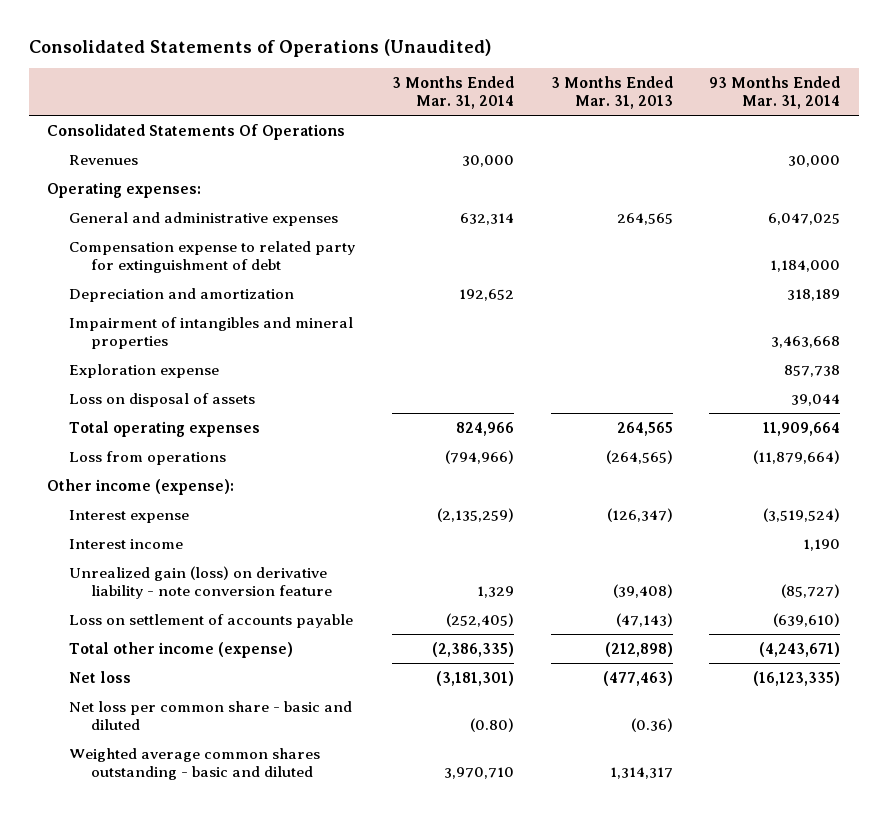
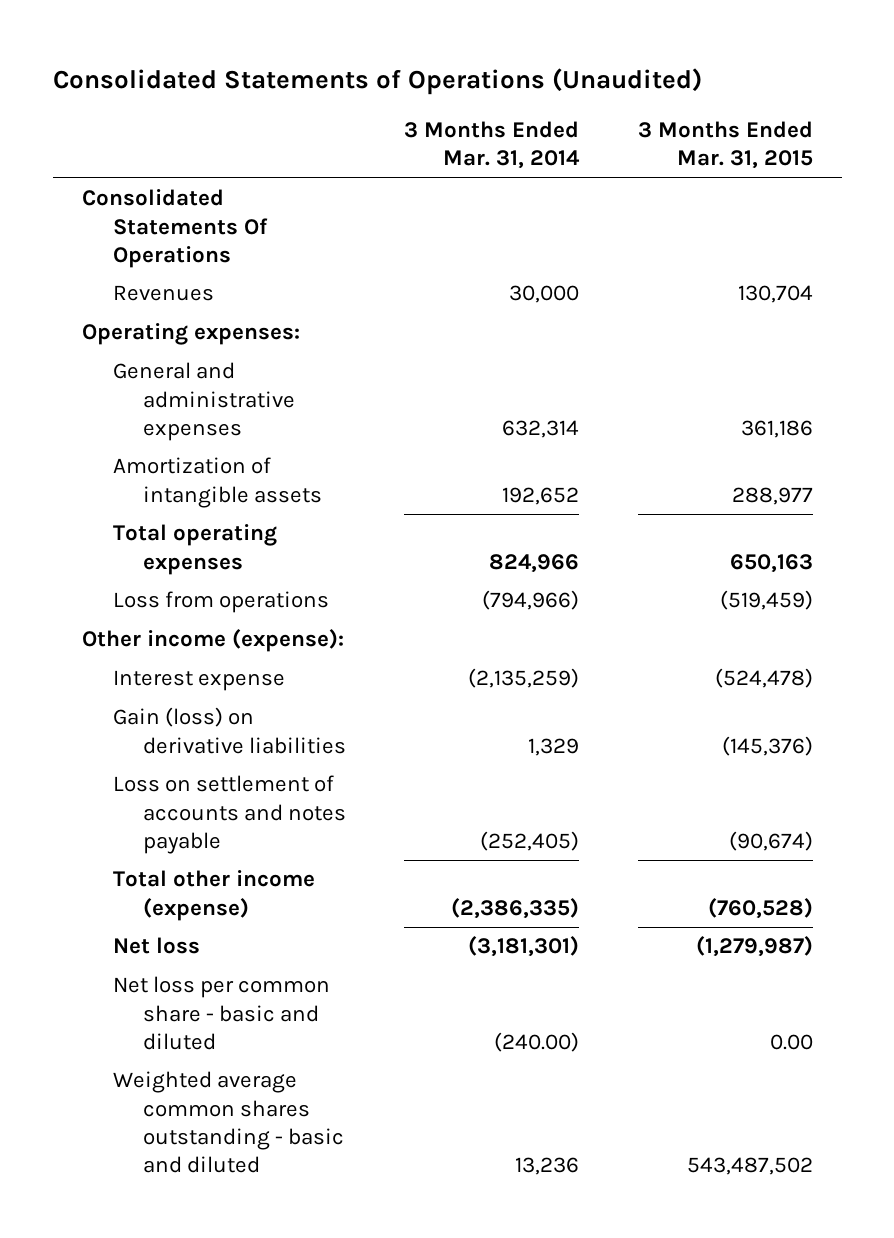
[550,75,673,110] 3 Months Ended Mar. 31, 2013 -> none
[709,75,841,110] 93 Months Ended Mar. 31, 2014 -> none
none -> [637,120,813,170] 3 Months Ended Mar. 31, 2015
[68,240,355,274] Compensation expense to related party for extinguishment of debt -> none
[68,316,353,350] Impairment of intangibles and mineral properties -> none
[68,363,219,378] Exploration expense -> none
[68,392,255,407] Loss on disposal of assets -> none
[68,287,294,302] Depreciation and amortization -> [112,457,323,508] Amortization of intangible assets
[68,538,183,549] Interest income -> none
[68,565,332,600] Unrealized gain (loss) on derivative liability - note conversion feature -> [112,707,347,754] Gain (loss) on derivative liabilities
[68,613,353,628] Loss on settlement of accounts payable -> [112,775,347,855] Loss on settlement of accounts and notes payable
[469,718,514,733] (0.80) -> [494,1032,580,1053] (240.00)
[443,767,514,780] 3,970,710 -> [515,1157,580,1176] 13,236

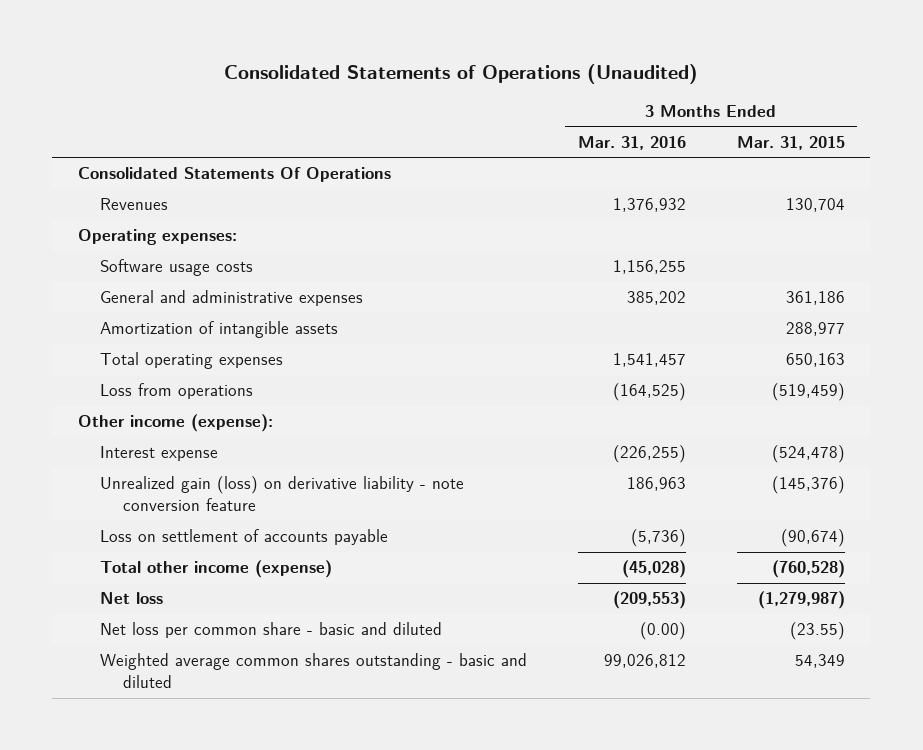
[404,120,581,170] 3 Months Ended Mar. 31, 2014 -> none
none -> [578,135,687,150] Mar. 31, 2016
none -> [100,259,254,277] Software usage costs
[112,707,347,754] Gain (loss) on derivative liabilities -> [100,476,465,512] Unrealized gain (loss) on derivative liability - note conversion feature
[112,775,347,855] Loss on settlement of accounts and notes payable -> [100,529,389,546] Loss on settlement of accounts payable
[769,1034,813,1051] 0.00 -> [789,622,845,641] (23.55)
[686,1157,813,1176] 543,487,502 -> [794,654,845,669] 54,349

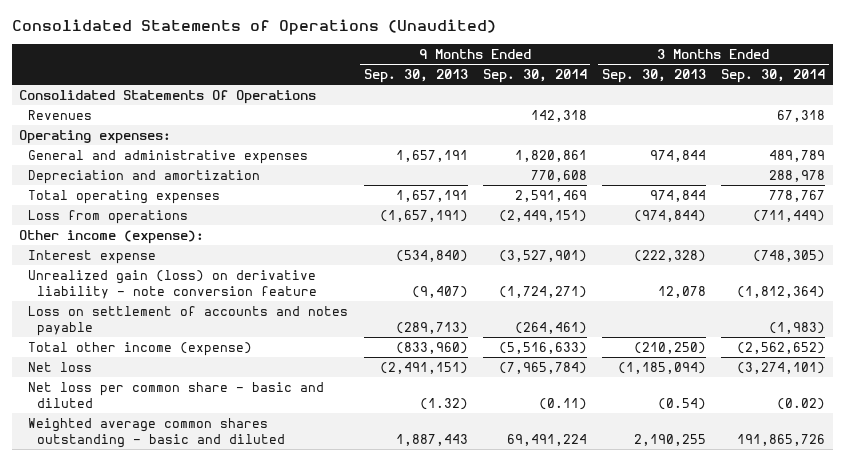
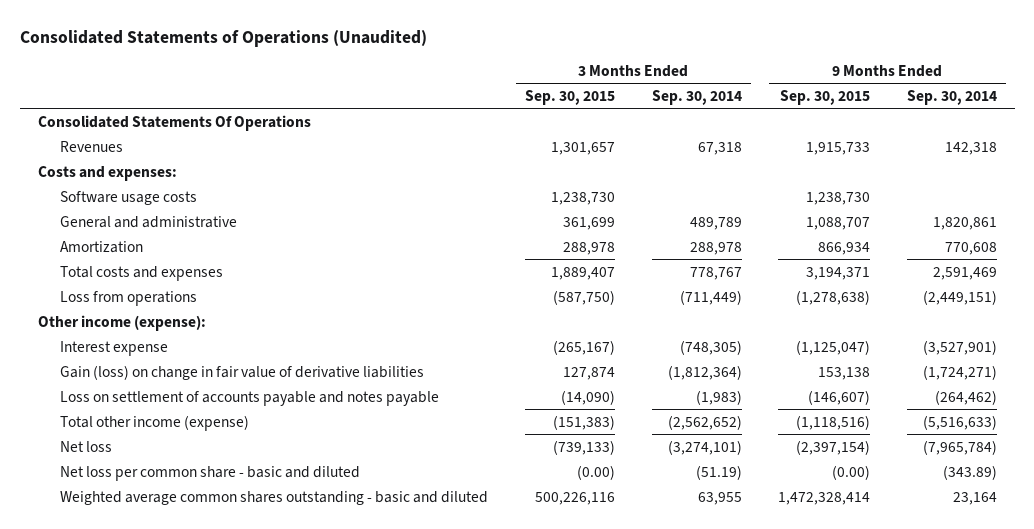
[363,68,468,83] Sep. 30, 2013 -> none
[601,68,706,83] Sep. 30, 2013 -> none
none -> [525,90,616,106] Sep. 30, 2015
none -> [780,90,871,106] Sep. 30, 2015
[19,129,172,144] Operating expenses: -> [37,165,177,181] Costs and expenses:
none -> [60,190,198,205] Software usage costs
[28,149,309,164] General and administrative expenses -> [60,215,238,228] General and administrative
[28,169,261,184] Depreciation and amortization -> [60,240,144,253] Amortization
[28,189,221,204] Total operating expenses -> [60,265,224,281] Total costs and expenses
[28,269,318,299] Unrealized gain (loss) on derivative liability - note conversion feature -> [60,364,425,380] Gain (loss) on change in fair value of derivative liabilities
[28,305,349,336] Loss on settlement of accounts and notes payable -> [60,390,440,406] Loss on settlement of accounts payable and notes payable
[514,321,587,334] (264,461) -> [934,389,997,405] (264,462)
[538,397,587,410] (0.11) -> [942,464,997,480] (343.89)
[777,397,826,410] (0.02) -> [695,464,742,480] (51.19)
[506,433,587,446] 69,491,224 -> [952,491,997,505] 23,164
[737,433,826,446] 191,865,726 -> [697,491,742,505] 63,955

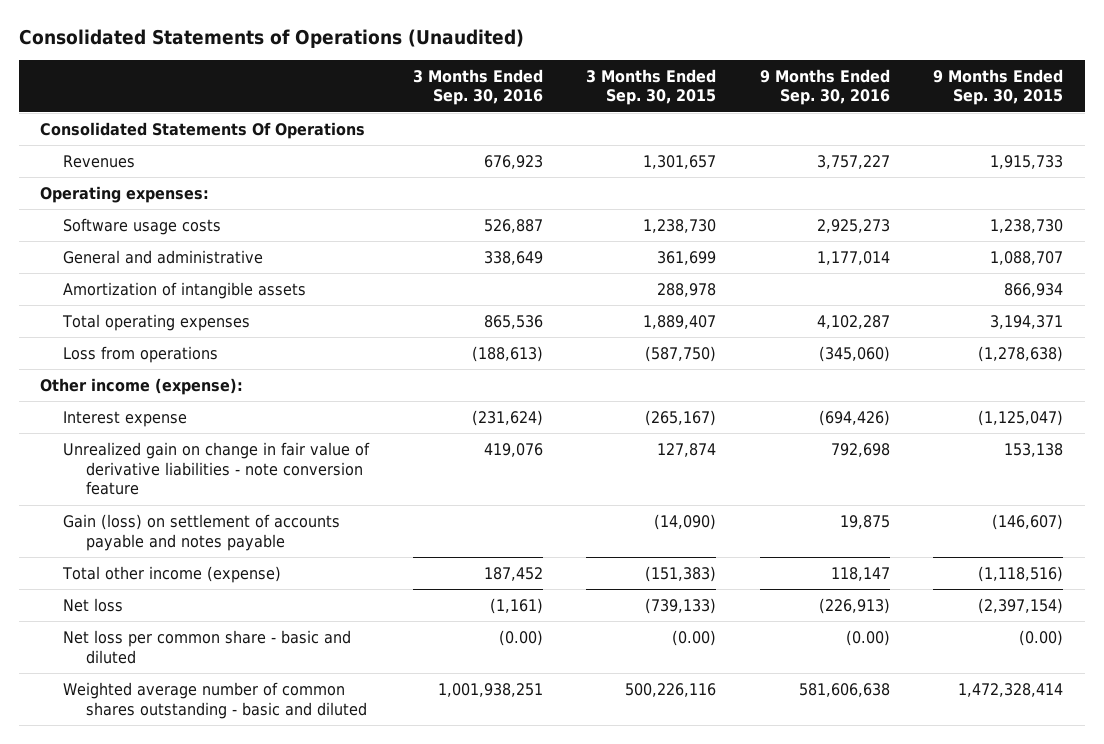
[651,90,742,106] Sep. 30, 2014 -> none
[906,90,997,106] Sep. 30, 2014 -> none
none -> [412,68,543,106] 3 Months Ended Sep. 30, 2016
none -> [759,68,890,106] 9 Months Ended Sep. 30, 2016
[37,165,177,181] Costs and expenses: -> [40,186,210,204] Operating expenses:
[60,240,144,253] Amortization -> [63,282,307,300] Amortization of intangible assets
[60,265,224,281] Total costs and expenses -> [62,314,251,332] Total operating expenses
[60,364,425,380] Gain (loss) on change in fair value of derivative liabilities -> [63,442,371,496] Unrealized gain on change in fair value of derivative liabilities - note conversion feature
[60,390,440,406] Loss on settlement of accounts payable and notes payable -> [63,514,341,551] Gain (loss) on settlement of accounts payable and notes payable
[60,490,489,505] Weighted average common shares outstanding - basic and diluted -> [63,682,368,719] Weighted average number of common shares outstanding - basic and diluted

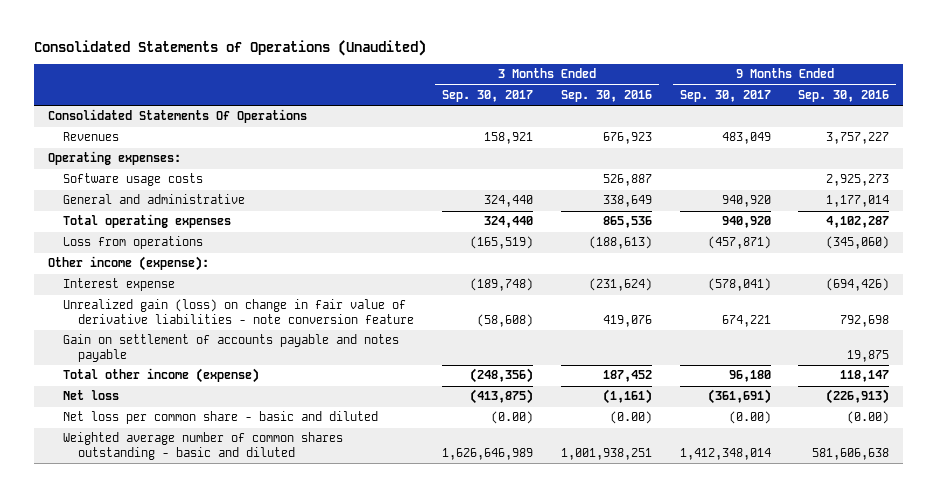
[586,68,717,106] 3 Months Ended Sep. 30, 2015 -> none
[933,68,1064,106] 9 Months Ended Sep. 30, 2015 -> none
none -> [442,89,534,102] Sep. 30, 2017
none -> [679,89,771,102] Sep. 30, 2017
[63,282,307,300] Amortization of intangible assets -> none
[63,442,371,496] Unrealized gain on change in fair value of derivative liabilities - note conversion feature -> [63,299,415,325] Unrealized gain (loss) on change in fair value of derivative liabilities - note conversion feature
[63,514,341,551] Gain (loss) on settlement of accounts payable and notes payable -> [63,334,400,363] Gain on settlement of accounts payable and notes payable

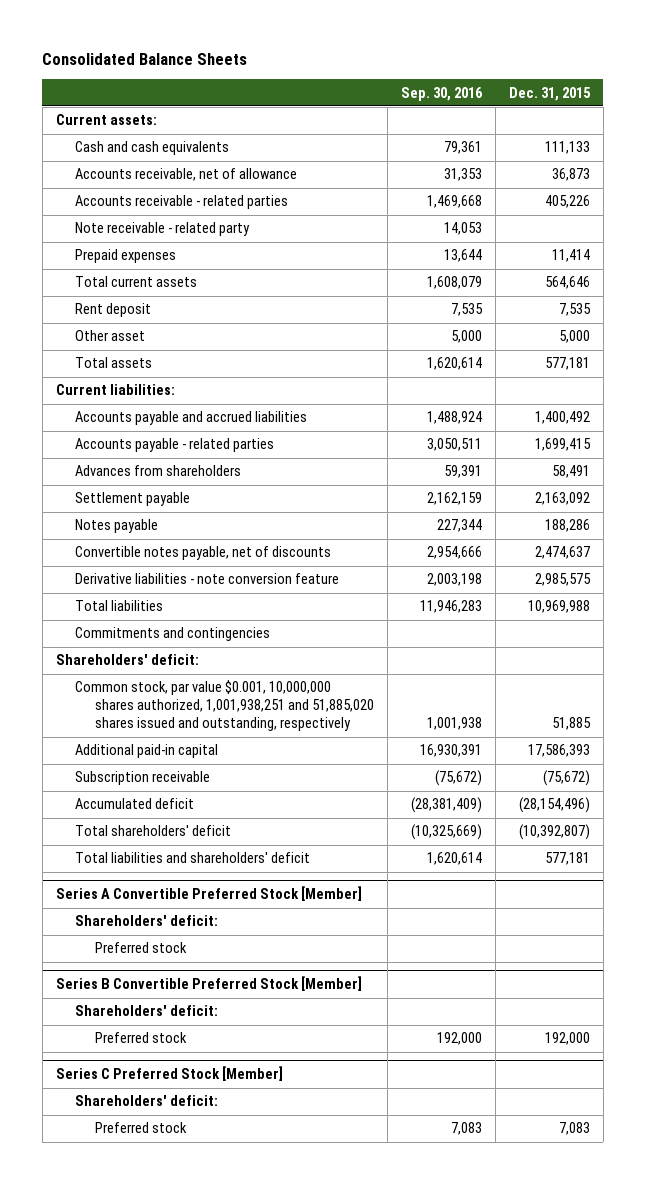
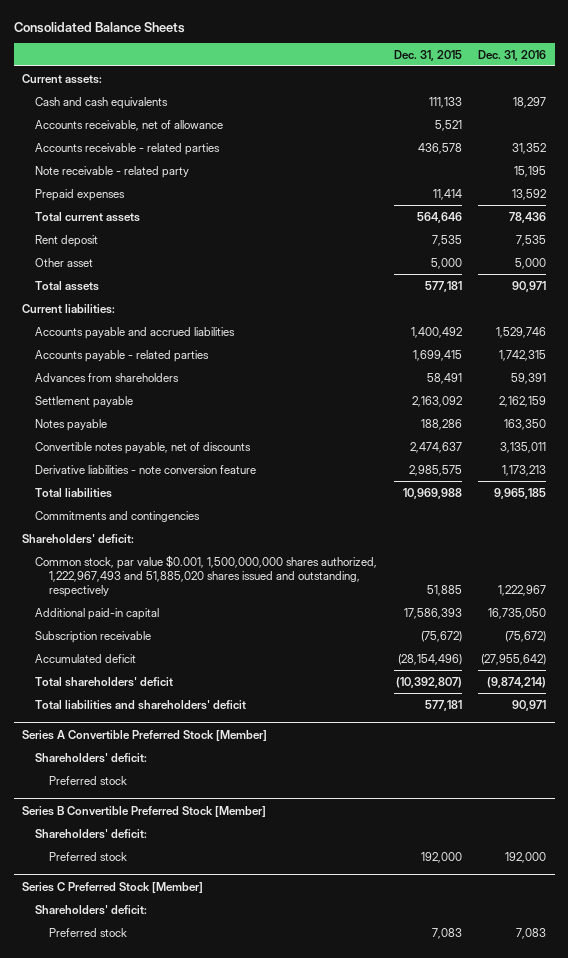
[400,86,483,101] Sep. 30, 2016 -> none
none -> [478,49,547,61] Dec. 31, 2016
[551,168,590,182] 36,873 -> [434,119,462,131] 5,521
[544,195,590,209] 405,226 -> [417,142,462,154] 436,578
[75,680,374,732] Common stock, par value $0.001, 10,000,000 shares authorized, 1,001,938,251 and 51,885,020 shares issued and outstanding, respectively -> [35,554,378,597] Common stock, par value $0.001, 1,500,000,000 shares authorized, 1,222,967,493 and 51,885,020 shares issued and outstanding, respectively

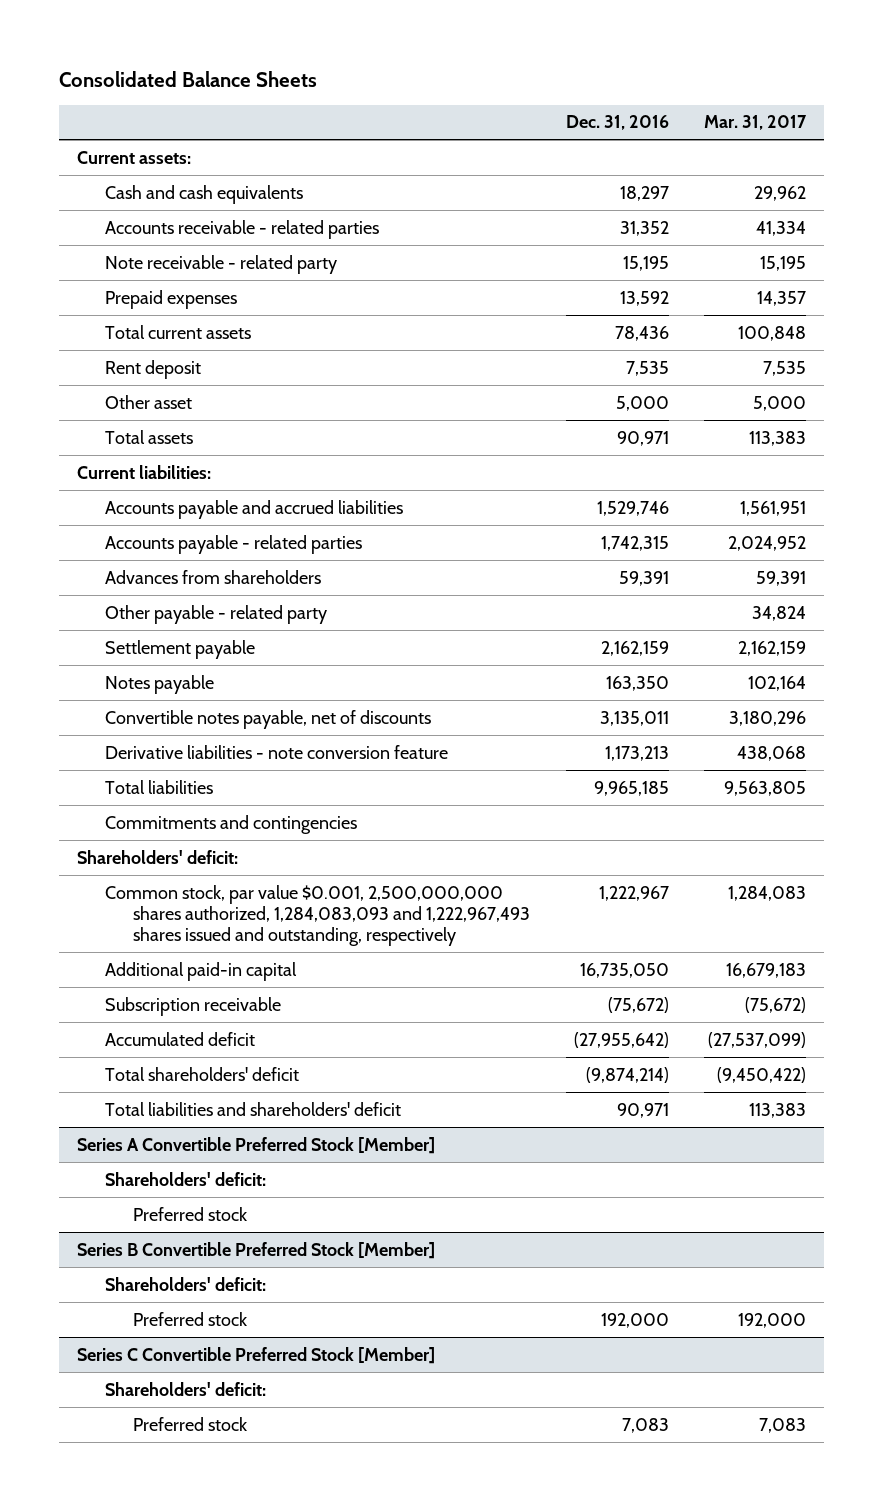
[393,49,462,61] Dec. 31, 2015 -> none
none -> [704,115,808,131] Mar. 31, 2017
[35,119,224,131] Accounts receivable, net of allowance -> none
none -> [104,604,327,624] Other payable - related party
[35,554,378,597] Common stock, par value $0.001, 1,500,000,000 shares authorized, 1,222,967,493 and 51,885,020 shares issued and outstanding, respectively -> [104,884,531,946] Common stock, par value $0.001, 2,500,000,000 shares authorized, 1,284,083,093 and 1,222,967,493 shares issued and outstanding, respectively
[22,881,204,893] Series C Preferred Stock [Member] -> [76,1346,435,1364] Series C Convertible Preferred Stock [Member]

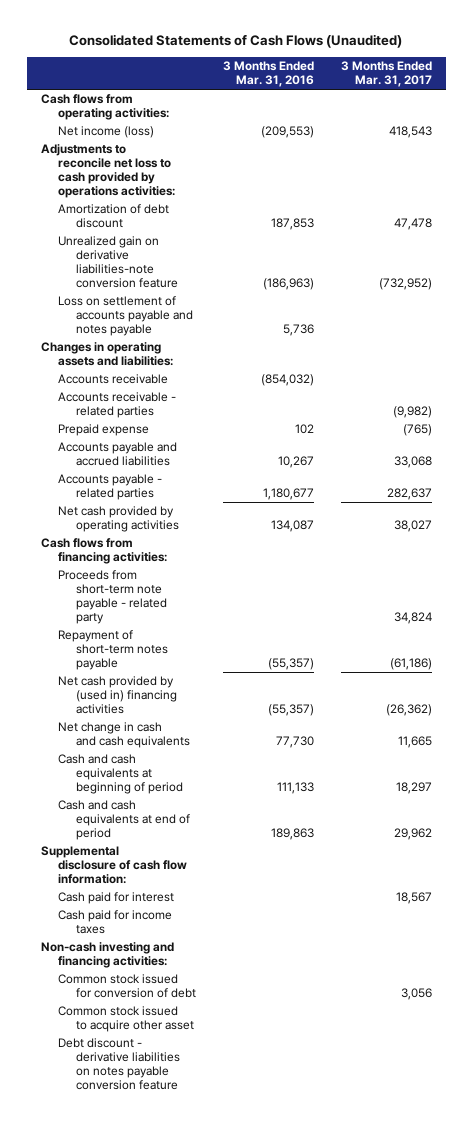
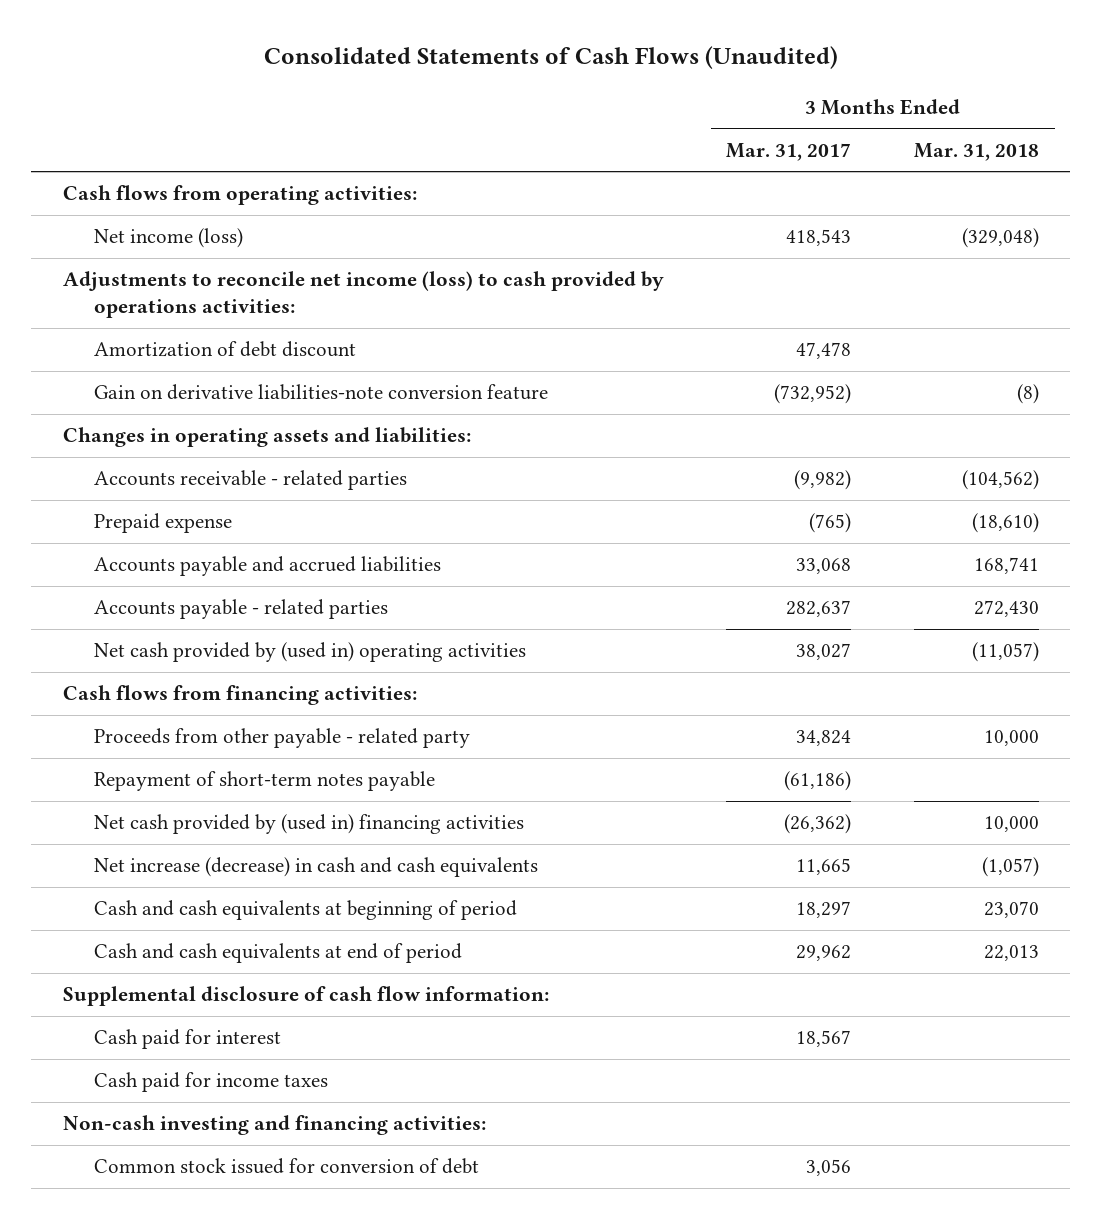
[223,61,315,88] 3 Months Ended Mar. 31, 2016 -> none
none -> [913,142,1039,161] Mar. 31, 2018
[40,144,176,198] Adjustments to reconcile net loss to cash provided by operations activities: -> [62,271,664,319] Adjustments to reconcile net income (loss) to cash provided by operations activities:
[58,296,194,336] Loss on settlement of accounts payable and notes payable -> none
[58,236,179,288] Unrealized gain on derivative liabilities-note conversion feature -> [94,384,549,401] Gain on derivative liabilities-note conversion feature
[58,374,169,385] Accounts receivable -> none
[58,506,180,533] Net cash provided by operating activities -> [94,642,527,663] Net cash provided by (used in) operating activities
[58,570,168,624] Proceeds from short-term note payable - related party -> [94,728,471,749] Proceeds from other payable - related party
[58,722,191,749] Net change in cash and cash equivalents -> [94,857,539,878] Net increase (decrease) in cash and cash equivalents
[58,1006,195,1033] Common stock issued to acquire other asset -> none
[58,1038,181,1090] Debt discount - derivative liabilities on notes payable conversion feature -> none

